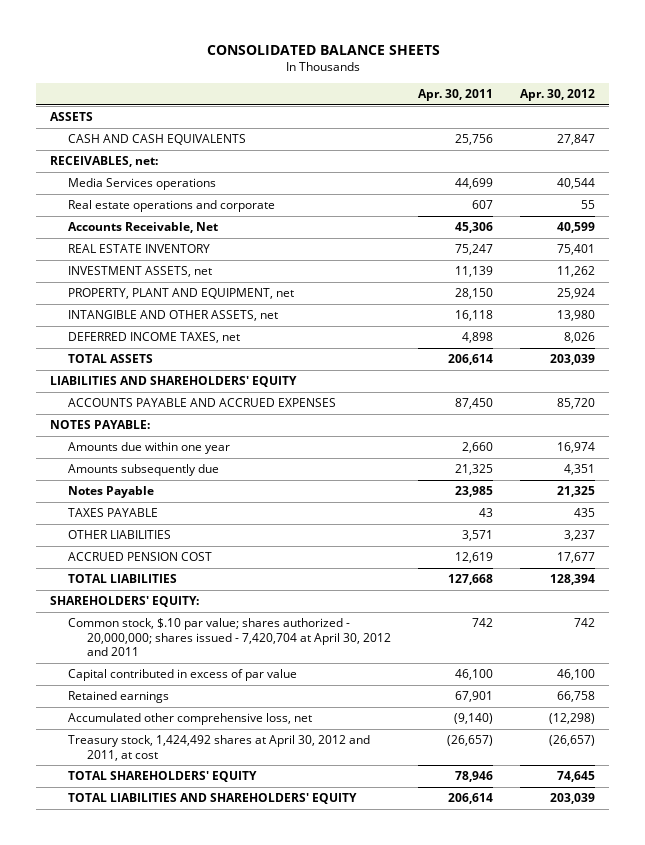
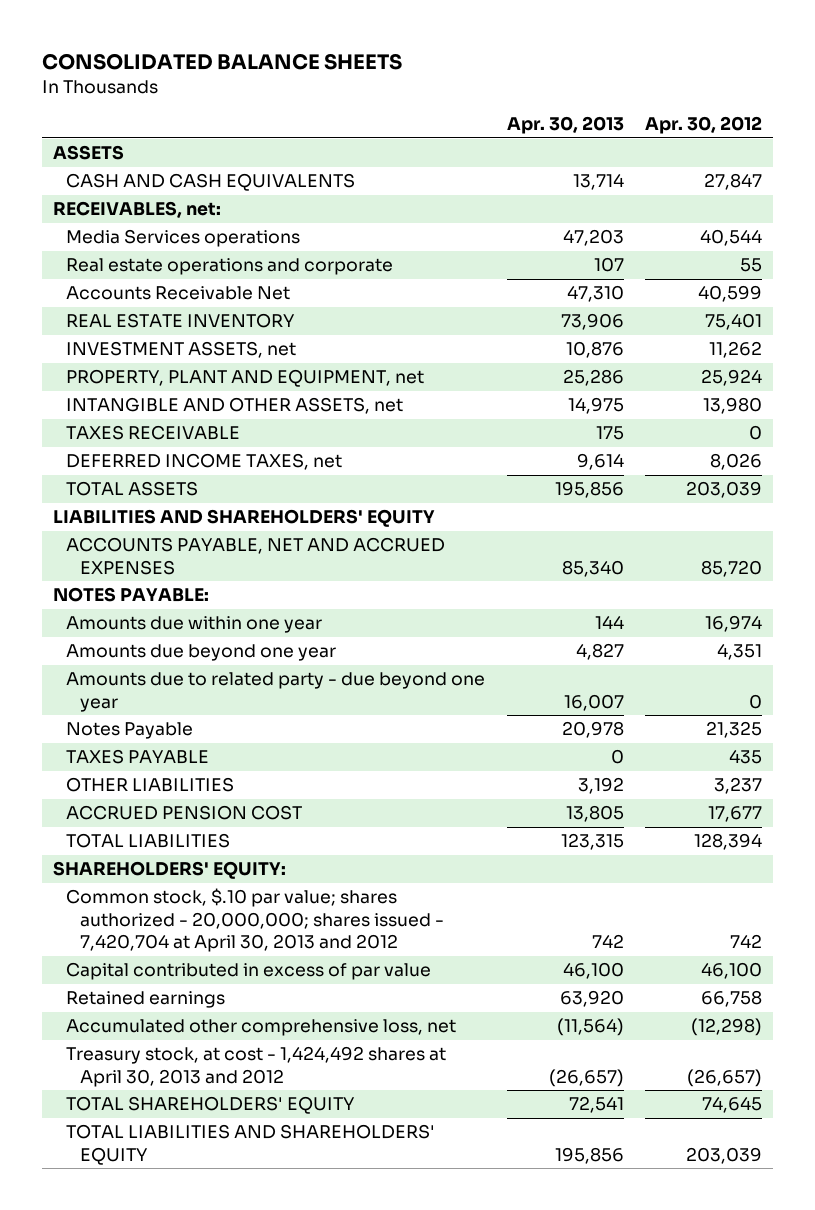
[417,89,493,102] Apr. 30, 2011 -> none
none -> [506,116,624,135] Apr. 30, 2013
[68,222,219,234] Accounts Receivable, Net -> [66,286,291,301] Accounts Receivable Net
none -> [66,425,241,441] TAXES RECEIVABLE
[68,398,337,408] ACCOUNTS PAYABLE AND ACCRUED EXPENSES -> [66,537,446,575] ACCOUNTS PAYABLE, NET AND ACCRUED EXPENSES
[68,464,220,477] Amounts subsequently due -> [66,644,337,662] Amounts due beyond one year
none -> [66,672,486,712] Amounts due to related party - due beyond one year
[68,618,391,656] Common stock, $.10 par value; shares authorized - 20,000,000; shares issued - 7,420,704 at April 30, 2012 and 2011 -> [66,888,444,952] Common stock, $.10 par value; shares authorized - 20,000,000; shares issued - 7,420,704 at April 30, 2013 and 2012
[68,735,371,761] Treasury stock, 1,424,492 shares at April 30, 2012 and 2011, at cost -> [66,1046,447,1087] Treasury stock, at cost - 1,424,492 shares at April 30, 2013 and 2012

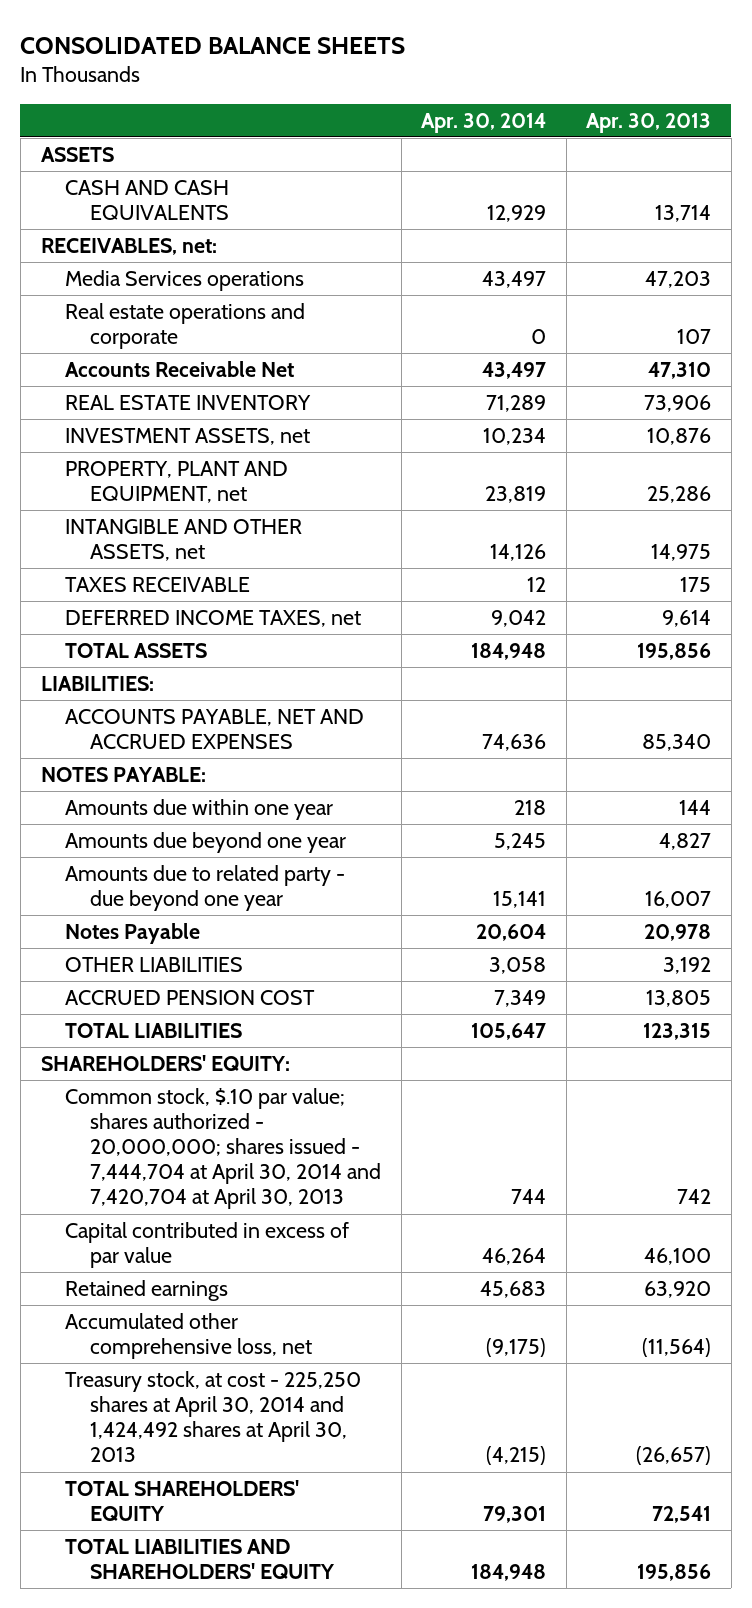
[645,116,763,135] Apr. 30, 2012 -> none
none -> [421,112,547,133] Apr. 30, 2014
[52,509,435,528] LIABILITIES AND SHAREHOLDERS' EQUITY -> none
none -> [40,676,154,692] LIABILITIES:
[66,749,210,765] TAXES PAYABLE -> none
[66,888,444,952] Common stock, $.10 par value; shares authorized - 20,000,000; shares issued - 7,420,704 at April 30, 2013 and 2012 -> [65,1088,382,1210] Common stock, $.10 par value; shares authorized - 20,000,000; shares issued - 7,444,704 at April 30, 2014 and 7,420,704 at April 30, 2013
[66,1046,447,1087] Treasury stock, at cost - 1,424,492 shares at April 30, 2013 and 2012 -> [65,1371,362,1463] Treasury stock, at cost - 225,250 shares at April 30, 2014 and 1,424,492 shares at April 30, 2013

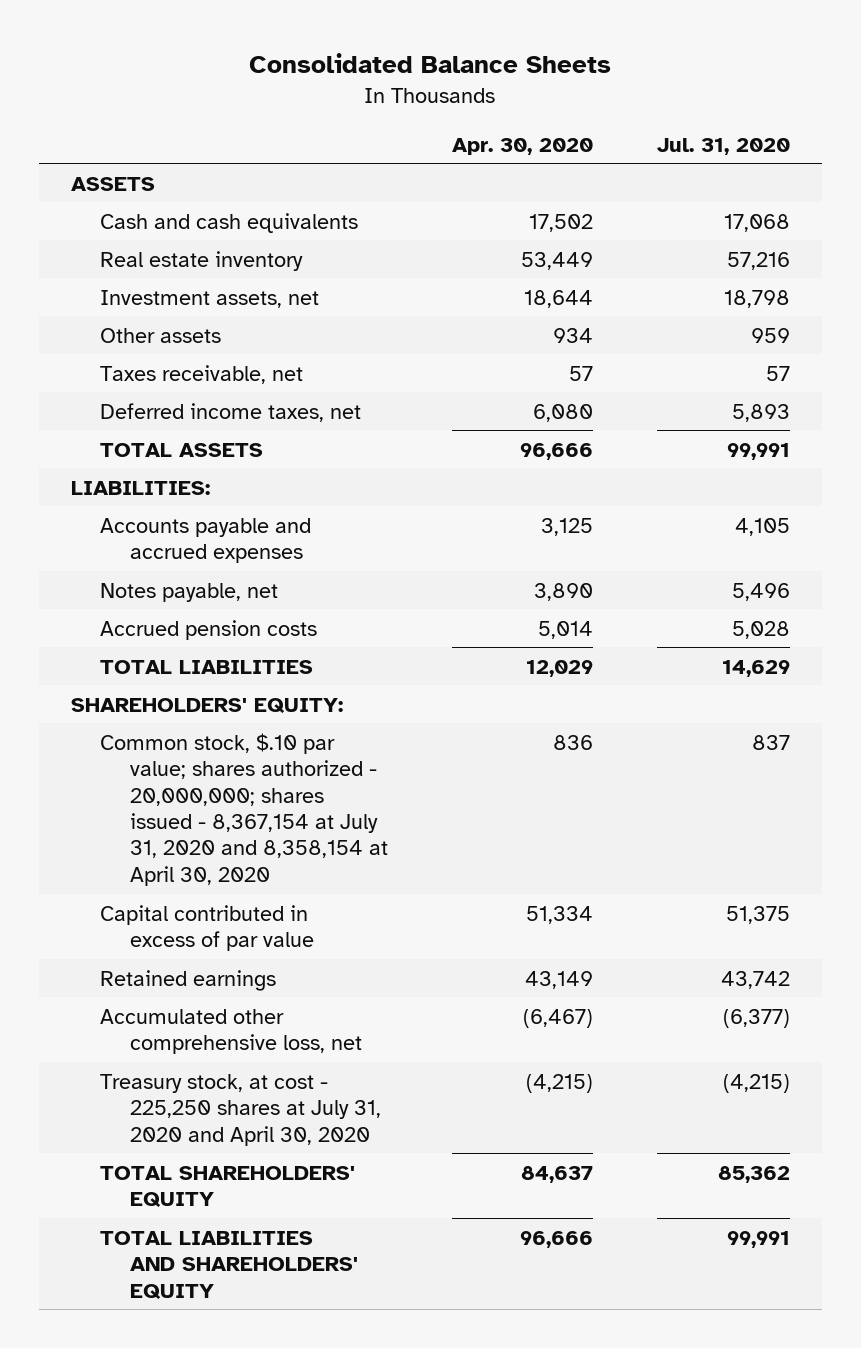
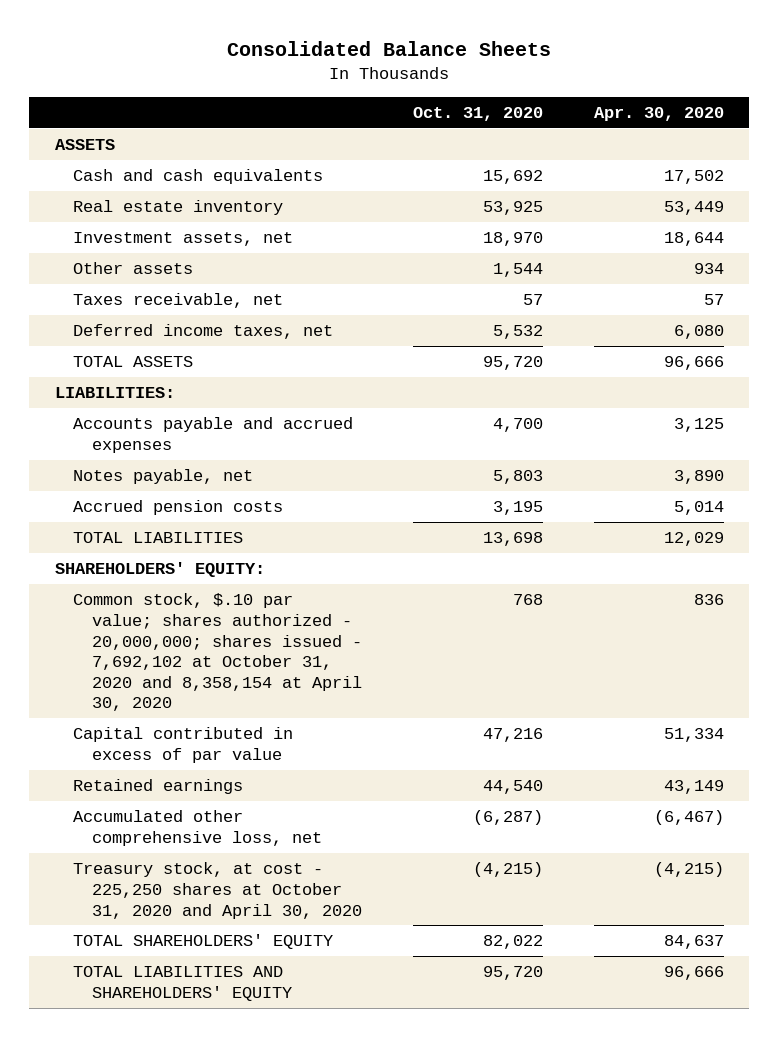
[656,137,790,155] Jul. 31, 2020 -> none
none -> [412,106,543,121] Oct. 31, 2020
[100,732,388,886] Common stock, $.10 par value; shares authorized - 20,000,000; shares issued - 8,367,154 at July 31, 2020 and 8,358,154 at April 30, 2020 -> [73,593,363,712] Common stock, $.10 par value; shares authorized - 20,000,000; shares issued - 7,692,102 at October 31, 2020 and 8,358,154 at April 30, 2020
[100,1073,381,1146] Treasury stock, at cost - 225,250 shares at July 31, 2020 and April 30, 2020 -> [73,862,363,919] Treasury stock, at cost - 225,250 shares at October 31, 2020 and April 30, 2020

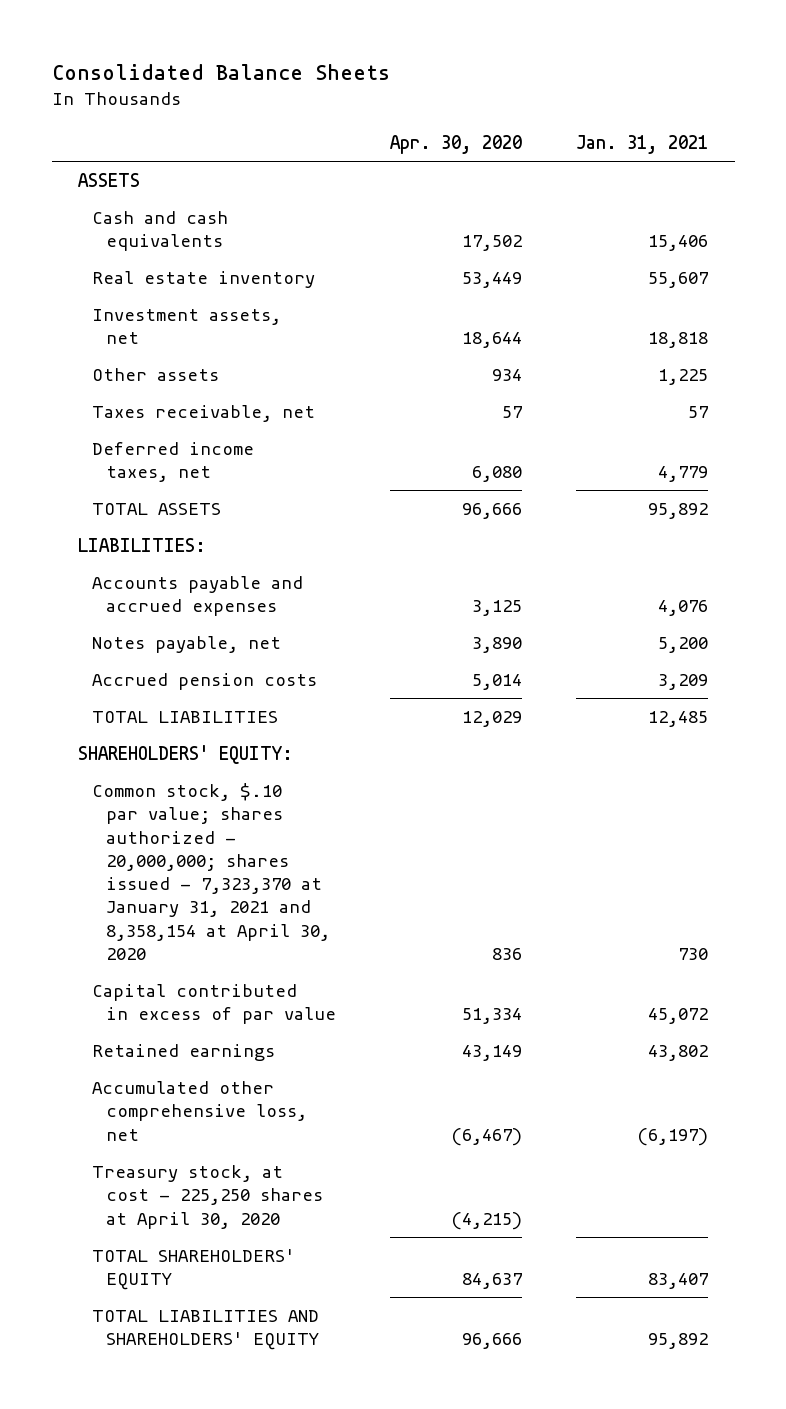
[412,106,543,121] Oct. 31, 2020 -> none
none -> [575,134,708,154] Jan. 31, 2021
[73,593,363,712] Common stock, $.10 par value; shares authorized - 20,000,000; shares issued - 7,692,102 at October 31, 2020 and 8,358,154 at April 30, 2020 -> [92,782,331,961] Common stock, $.10 par value; shares authorized - 20,000,000; shares issued - 7,323,370 at January 31, 2021 and 8,358,154 at April 30, 2020
[73,862,363,919] Treasury stock, at cost - 225,250 shares at October 31, 2020 and April 30, 2020 -> [92,1164,324,1229] Treasury stock, at cost - 225,250 shares at April 30, 2020

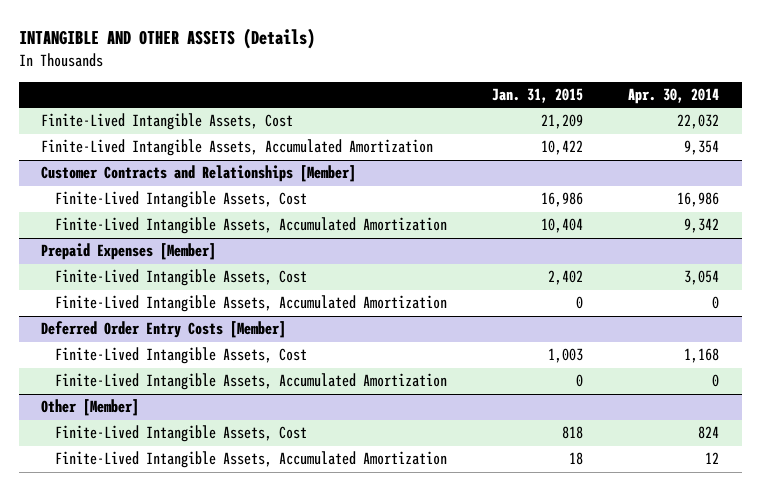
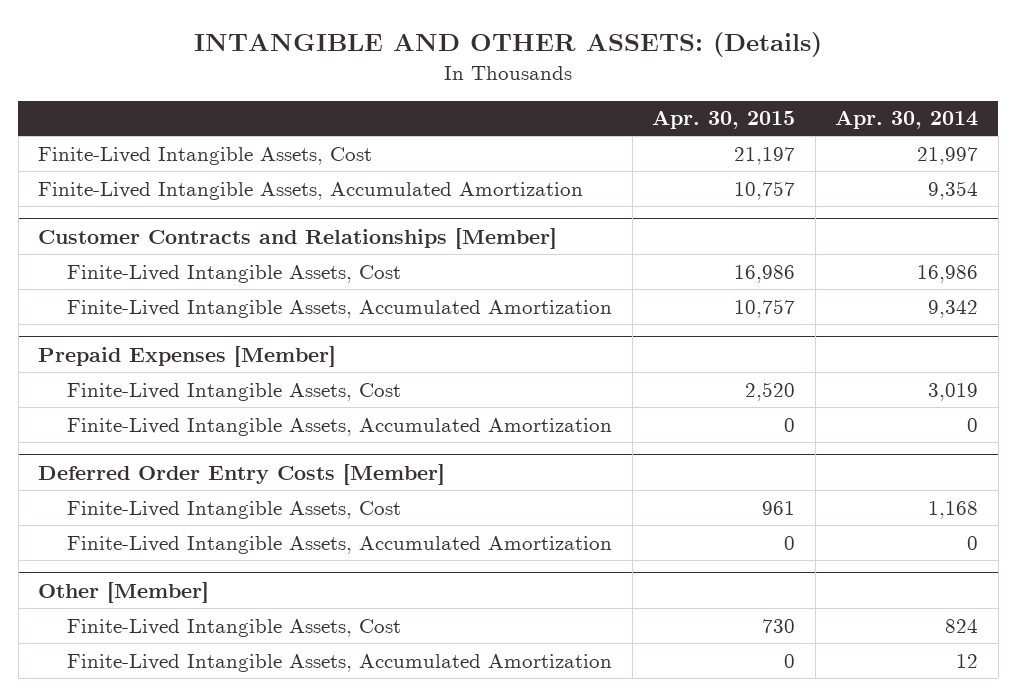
[18,27,315,49] INTANGIBLE AND OTHER ASSETS (Details) -> [194,32,823,58] INTANGIBLE AND OTHER ASSETS: (Details)
[492,88,584,104] Jan. 31, 2015 -> none
none -> [652,110,796,130] Apr. 30, 2015
[677,114,720,130] 22,032 -> [917,146,979,165] 21,997
[684,270,720,286] 3,054 -> [928,382,979,401] 3,019

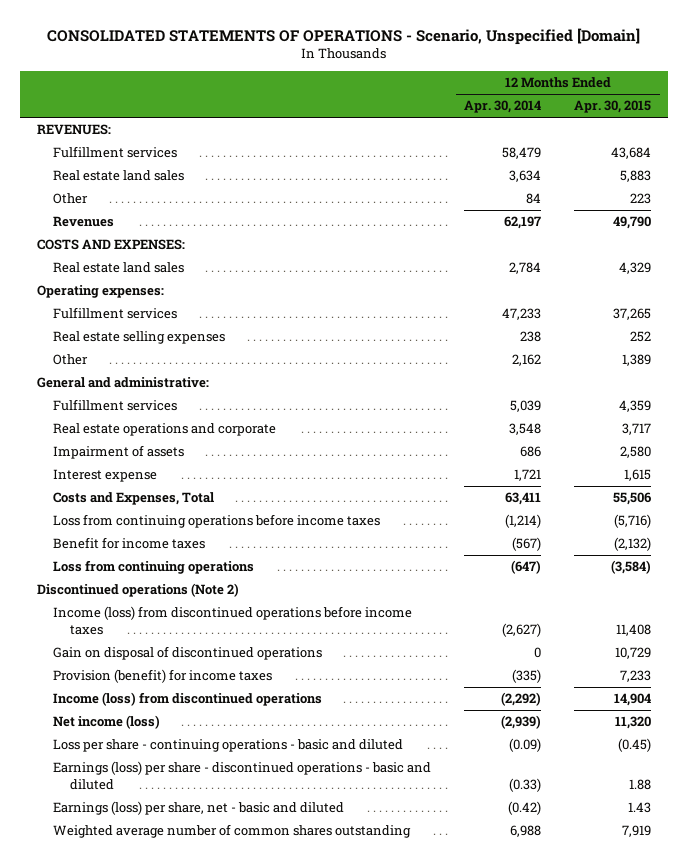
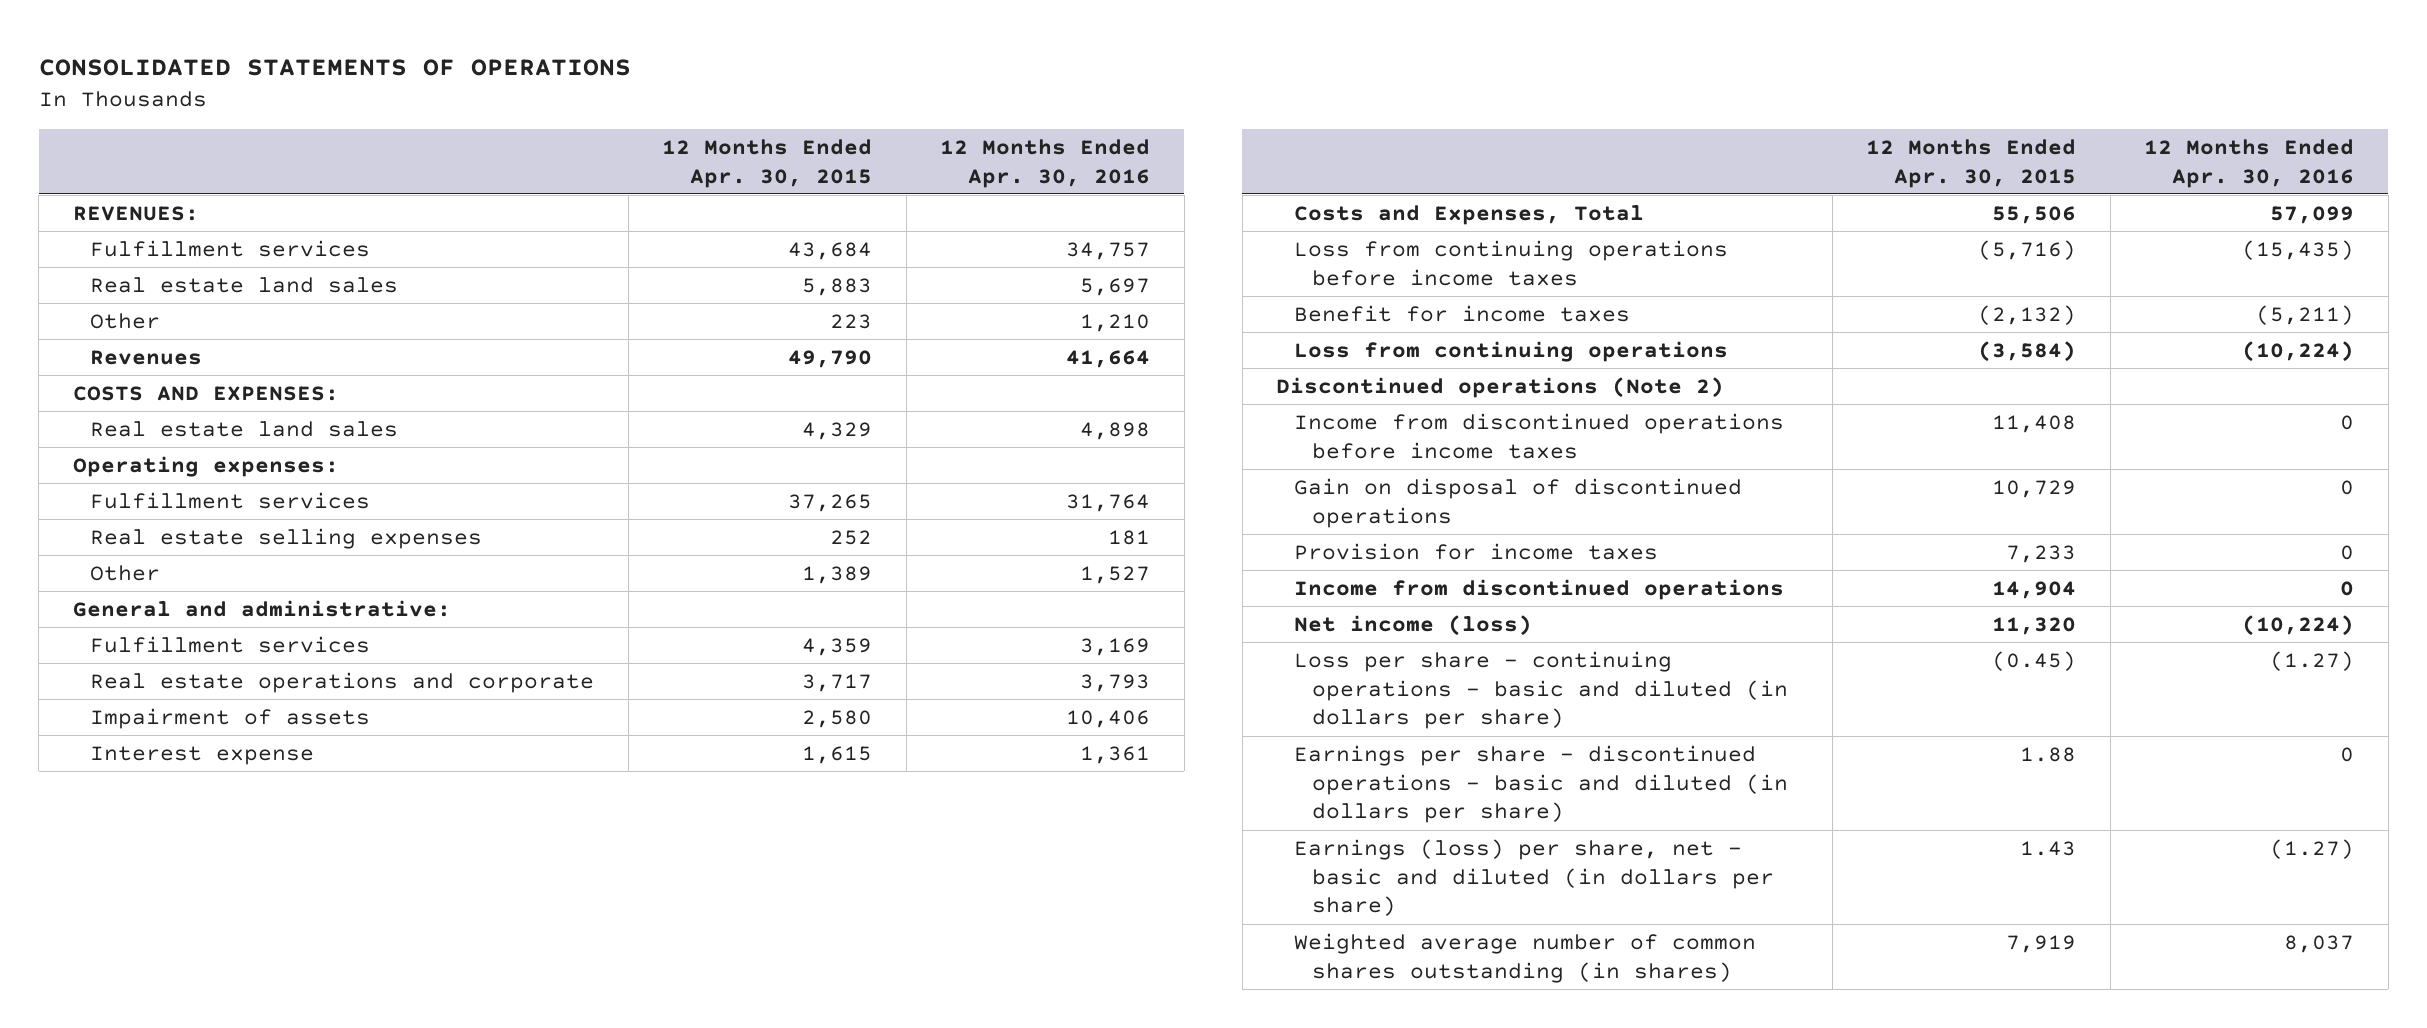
[47,27,641,45] CONSOLIDATED STATEMENTS OF OPERATIONS - Scenario, Unspecified [Domain] -> [38,58,631,76] CONSOLIDATED STATEMENTS OF OPERATIONS
[464,100,542,114] Apr. 30, 2014 -> none
none -> [940,138,1151,188] 12 Months Ended Apr. 30, 2016
[53,606,413,635] Income (loss) from discontinued operations before income taxes -> [1294,412,1785,459] Income from discontinued operations before income taxes
[53,669,273,684] Provision (benefit) for income taxes -> [1294,542,1659,560] Provision for income taxes
[53,692,323,707] Income (loss) from discontinued operations -> [1294,578,1785,600] Income from discontinued operations
[53,739,404,753] Loss per share - continuing operations - basic and diluted -> [1294,650,1788,730] Loss per share - continuing operations - basic and diluted (in dollars per share)
[53,761,432,790] Earnings (loss) per share - discontinued operations - basic and diluted -> [1294,744,1788,824] Earnings per share - discontinued operations - basic and diluted (in dollars per share)
[53,801,345,816] Earnings (loss) per share, net - basic and diluted -> [1294,838,1774,917] Earnings (loss) per share, net - basic and diluted (in dollars per share)
[53,824,412,839] Weighted average number of common shares outstanding -> [1294,932,1757,983] Weighted average number of common shares outstanding (in shares)

